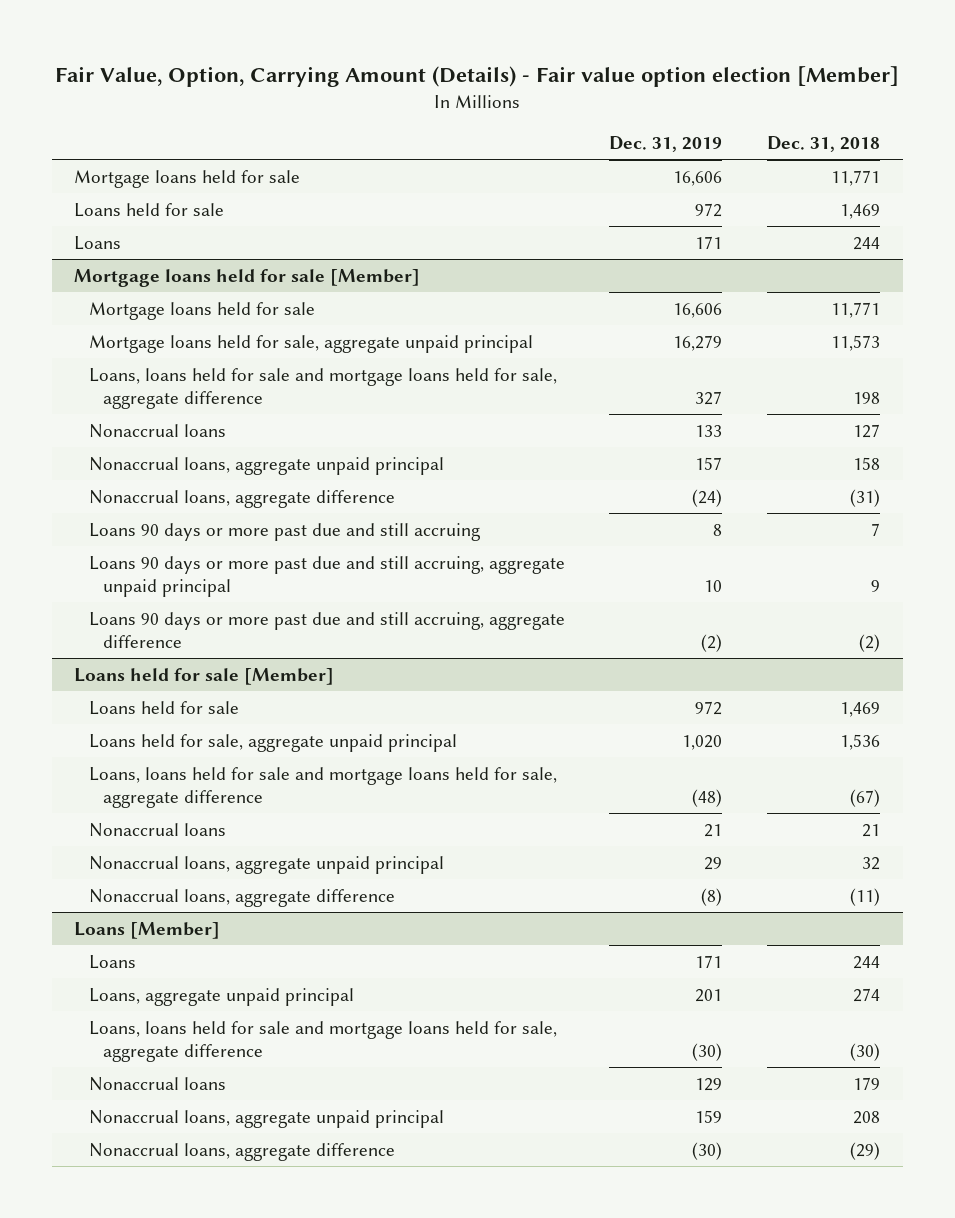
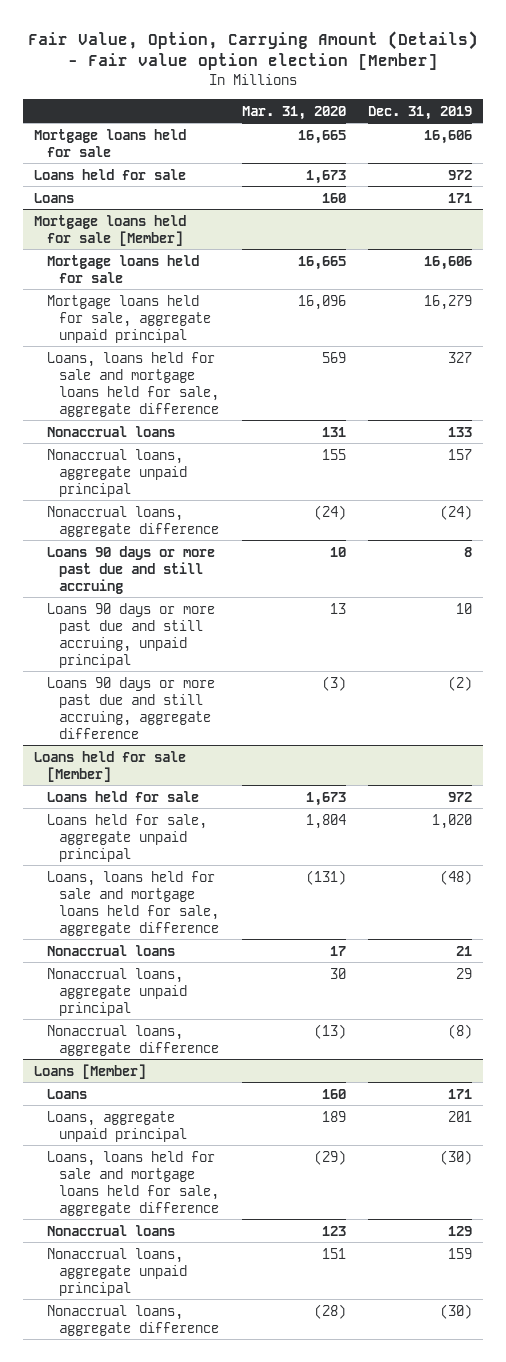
[767,136,881,153] Dec. 31, 2018 -> none
none -> [241,105,346,120] Mar. 31, 2020
[88,555,565,598] Loans 90 days or more past due and still accruing, aggregate unpaid principal -> [46,602,215,668] Loans 90 days or more past due and still accruing, unpaid principal

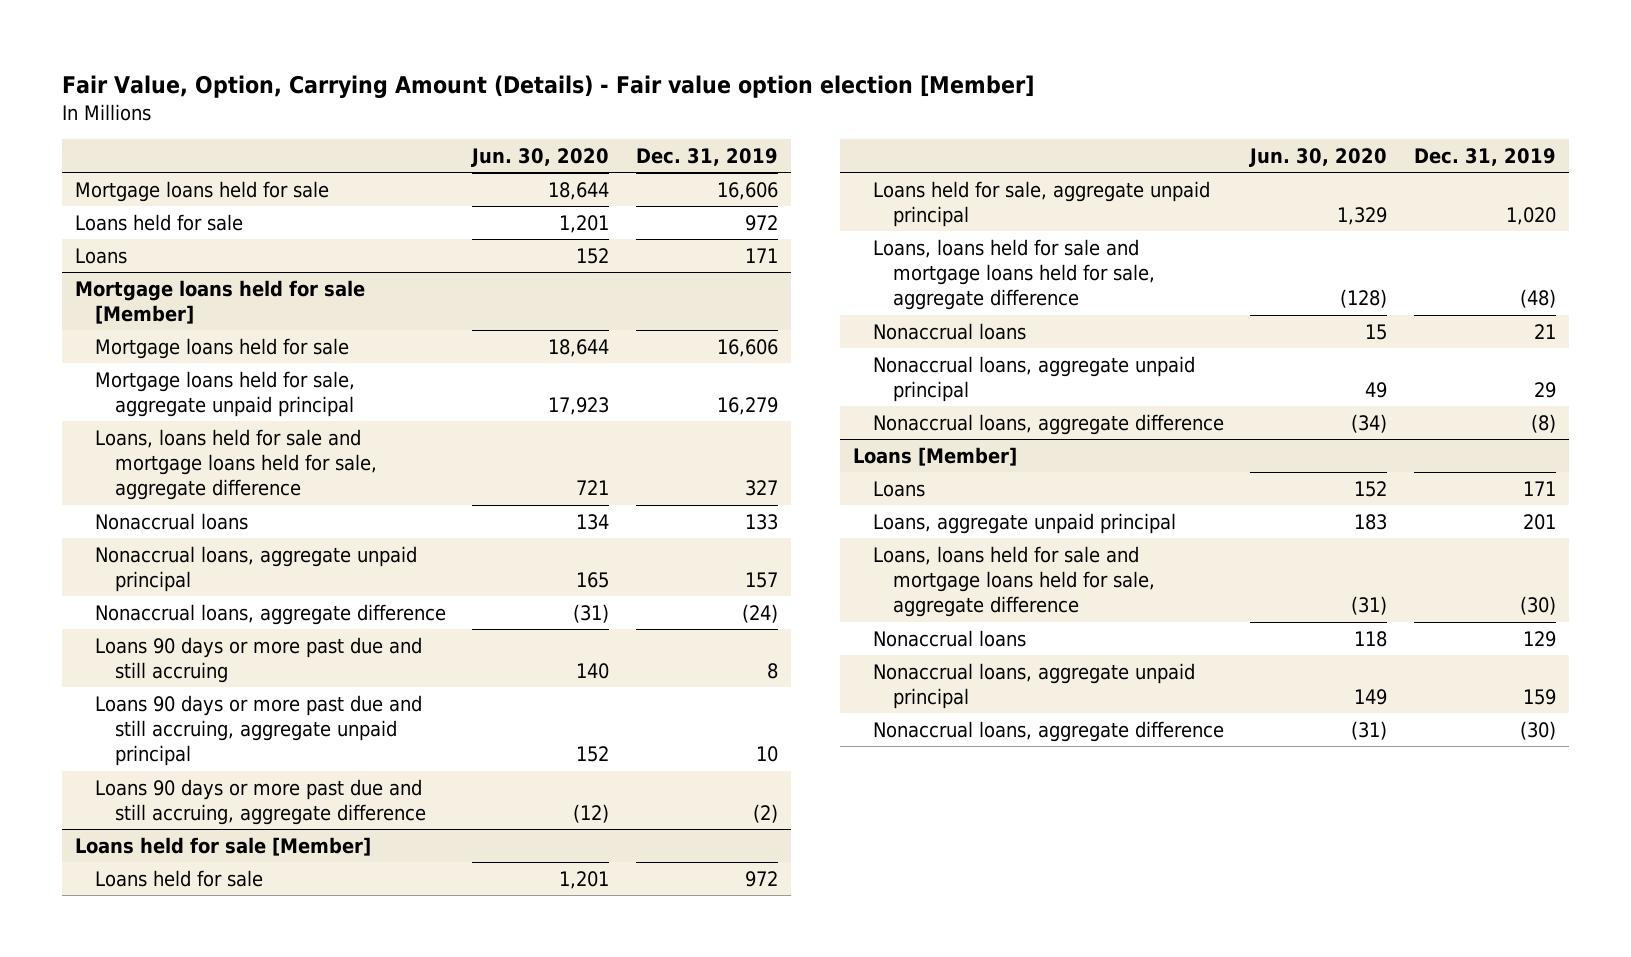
[241,105,346,120] Mar. 31, 2020 -> none
none -> [471,147,610,167] Jun. 30, 2020
[46,602,215,668] Loans 90 days or more past due and still accruing, unpaid principal -> [95,694,423,767] Loans 90 days or more past due and still accruing, aggregate unpaid principal

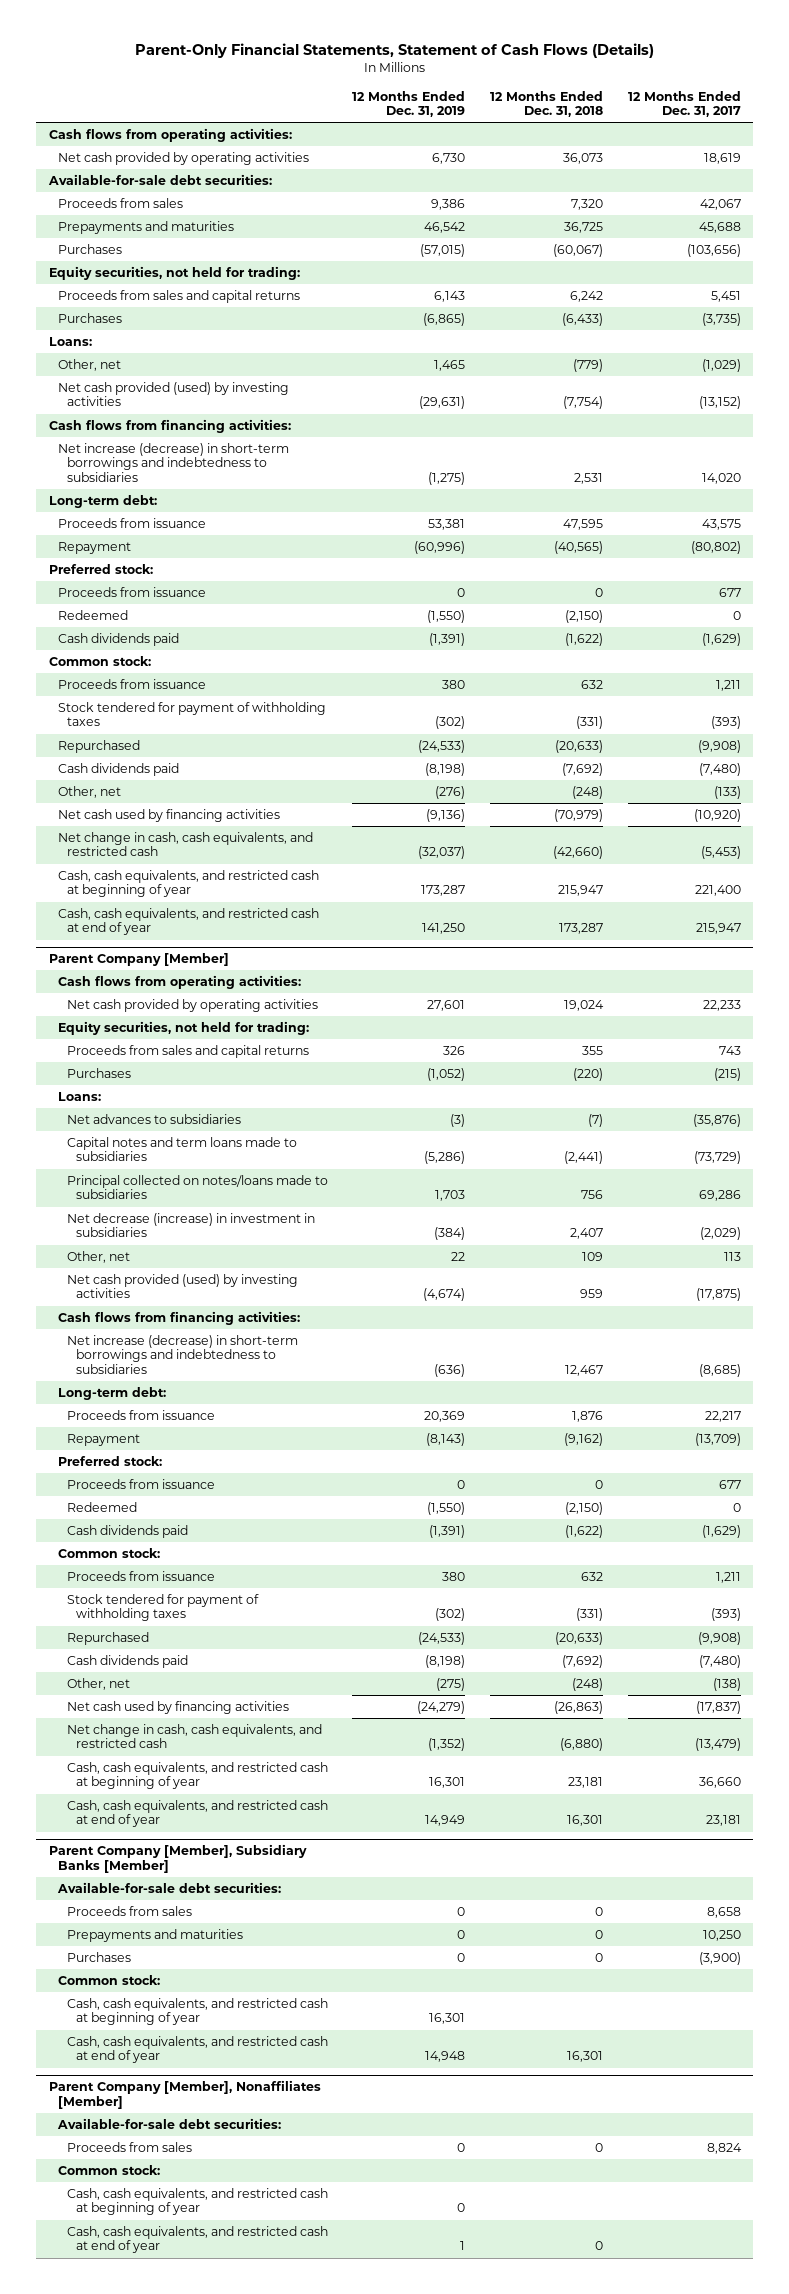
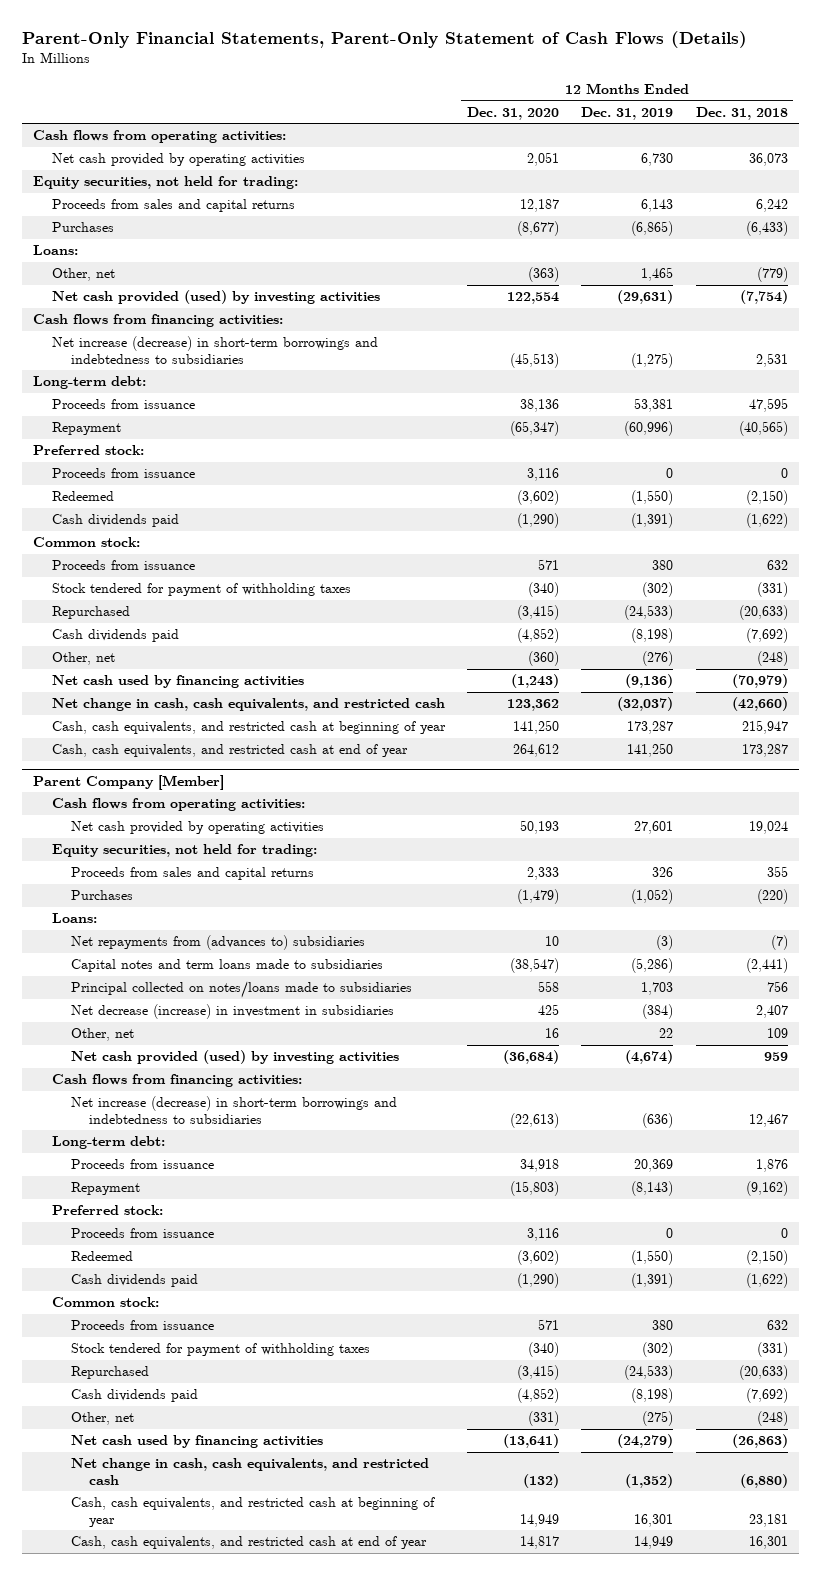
[134,43,654,59] Parent-Only Financial Statements, Statement of Cash Flows (Details) -> [21,30,747,48] Parent-Only Financial Statements, Parent-Only Statement of Cash Flows (Details)
[627,90,741,118] 12 Months Ended Dec. 31, 2017 -> none
none -> [467,106,560,120] Dec. 31, 2020
[47,173,272,185] Available-for-sale debt securities: -> none
[57,197,183,208] Proceeds from sales -> none
[57,220,234,234] Prepayments and maturities -> none
[57,243,122,254] Purchases -> none
[66,1113,241,1124] Net advances to subsidiaries -> [70,935,365,951] Net repayments from (advances to) subsidiaries
[48,1844,307,1873] Parent Company [Member], Subsidiary Banks [Member] -> none
[56,1881,281,1893] Available-for-sale debt securities: -> none
[66,1905,192,1916] Proceeds from sales -> none
[66,1928,243,1942] Prepayments and maturities -> none
[66,1951,131,1962] Purchases -> none
[57,1974,160,1985] Common stock: -> none
[66,1997,328,2026] Cash, cash equivalents, and restricted cash at beginning of year -> none
[66,2035,328,2064] Cash, cash equivalents, and restricted cash at end of year -> none
[48,2080,321,2109] Parent Company [Member], Nonaffiliates [Member] -> none
[56,2117,281,2129] Available-for-sale debt securities: -> none
[66,2141,192,2152] Proceeds from sales -> none
[57,2164,160,2175] Common stock: -> none
[66,2187,328,2216] Cash, cash equivalents, and restricted cash at beginning of year -> none
[66,2225,328,2254] Cash, cash equivalents, and restricted cash at end of year -> none

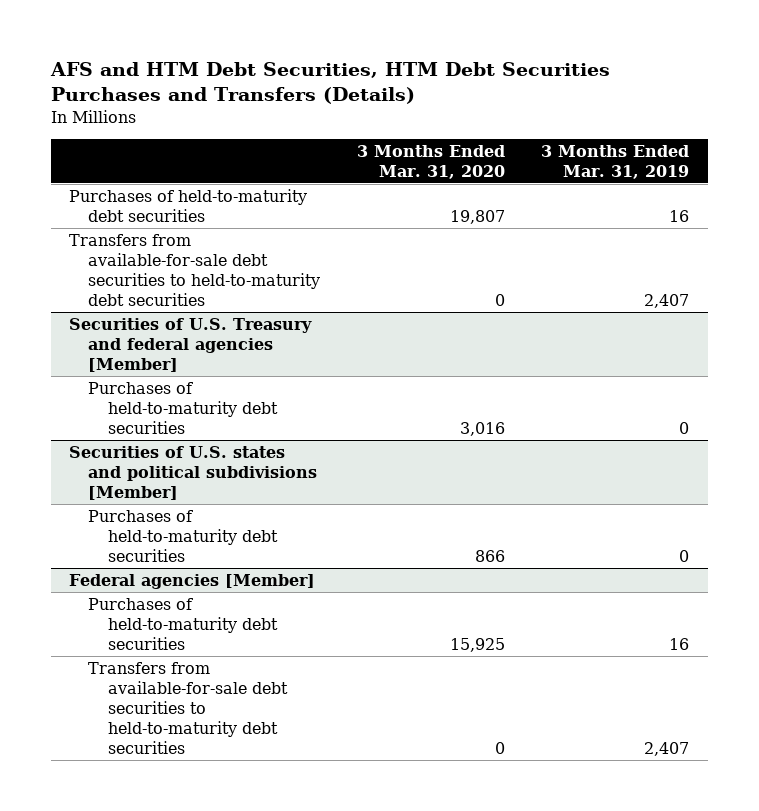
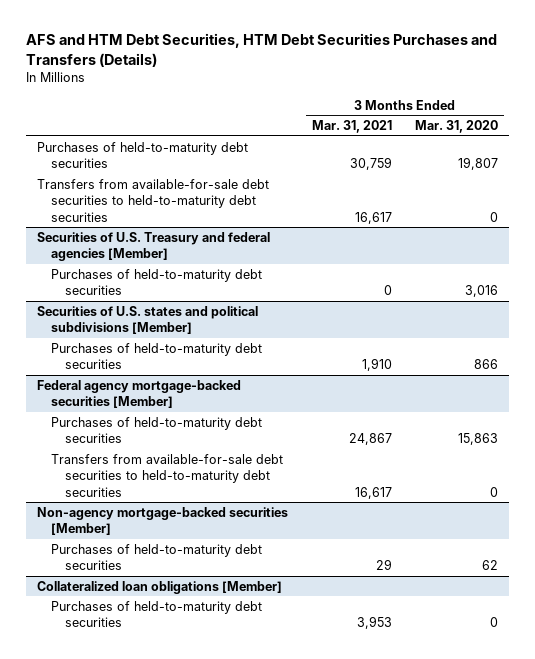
[541,144,690,179] 3 Months Ended Mar. 31, 2019 -> none
none -> [311,120,392,134] Mar. 31, 2021
[69,573,316,589] Federal agencies [Member] -> [37,379,242,409] Federal agency mortgage-backed securities [Member]
[449,637,505,652] 15,925 -> [457,433,498,446] 15,863
none -> [37,506,289,536] Non-agency mortgage-backed securities [Member]
none -> [51,543,263,571] Purchases of held-to-maturity debt securities
none -> [37,580,283,594] Collateralized loan obligations [Member]
none -> [51,600,263,628] Purchases of held-to-maturity debt securities

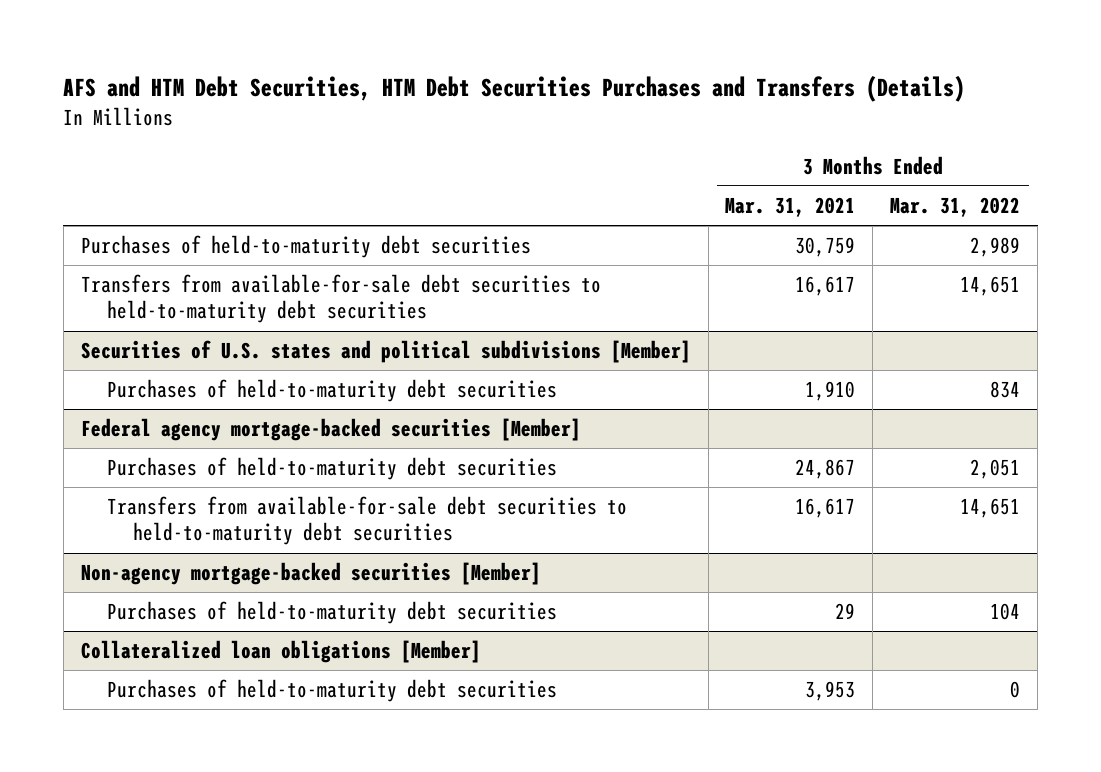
[414,120,498,134] Mar. 31, 2020 -> none
none -> [890,197,1021,218] Mar. 31, 2022
[37,231,271,262] Securities of U.S. Treasury and federal agencies [Member] -> none
[51,268,263,296] Purchases of held-to-maturity debt securities -> none

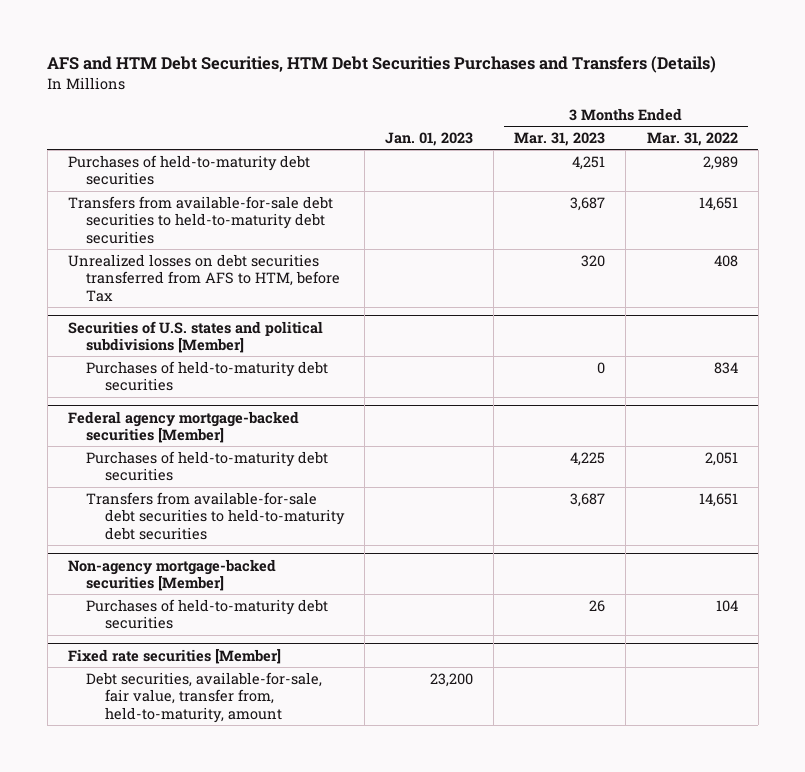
[725,197,856,218] Mar. 31, 2021 -> none
none -> [385,131,474,146] Jan. 01, 2023
none -> [514,131,606,146] Mar. 31, 2023
none -> [67,253,341,302] Unrealized losses on debt securities transferred from AFS to HTM, before Tax
[80,640,481,664] Collateralized loan obligations [Member] -> none
[106,679,557,703] Purchases of held-to-maturity debt securities -> none
none -> [67,648,281,664] Fixed rate securities [Member]
none -> [86,671,323,723] Debt securities, available-for-sale, fair value, transfer from, held-to-maturity, amount

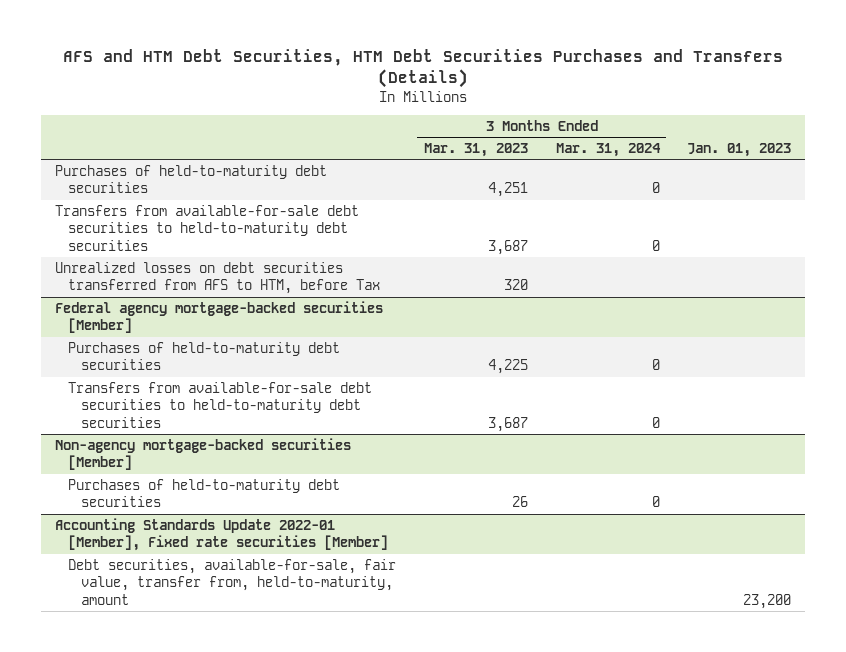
[646,131,738,146] Mar. 31, 2022 -> none
none -> [555,143,661,158] Mar. 31, 2024
[67,320,323,354] Securities of U.S. states and political subdivisions [Member] -> none
[86,360,329,392] Purchases of held-to-maturity debt securities -> none
[67,648,281,664] Fixed rate securities [Member] -> none
none -> [55,517,388,552] Accounting Standards Update 2022-01 [Member], Fixed rate securities [Member]

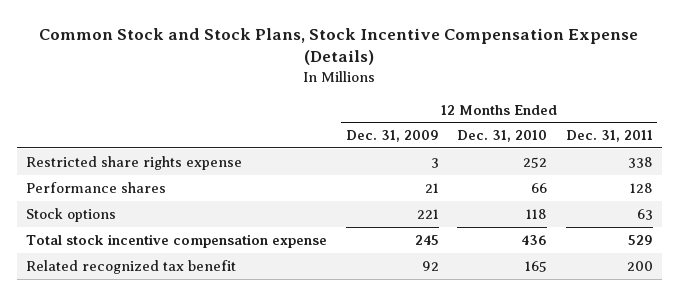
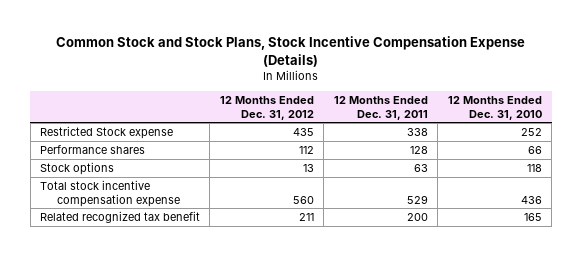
[345,130,439,143] Dec. 31, 2009 -> none
none -> [219,95,314,120] 12 Months Ended Dec. 31, 2012
[26,155,243,170] Restricted share rights expense -> [40,125,174,139] Restricted Stock expense

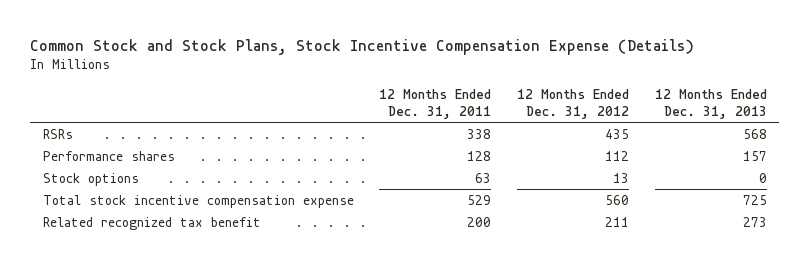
[447,95,542,120] 12 Months Ended Dec. 31, 2010 -> none
none -> [654,88,767,119] 12 Months Ended Dec. 31, 2013
[40,125,174,139] Restricted Stock expense -> [42,128,73,139] RSRs

